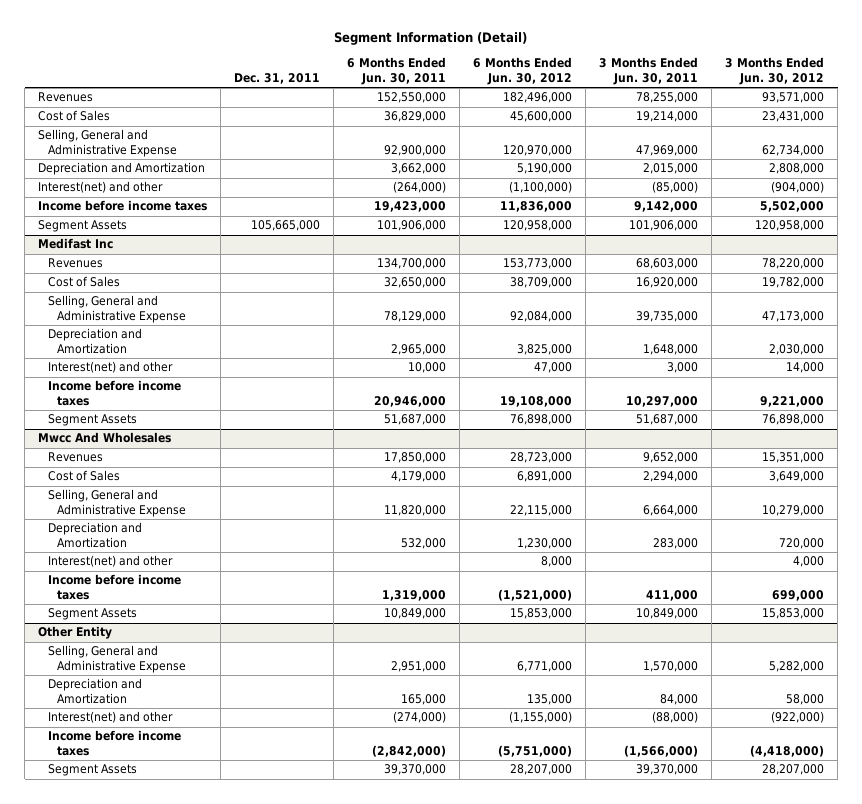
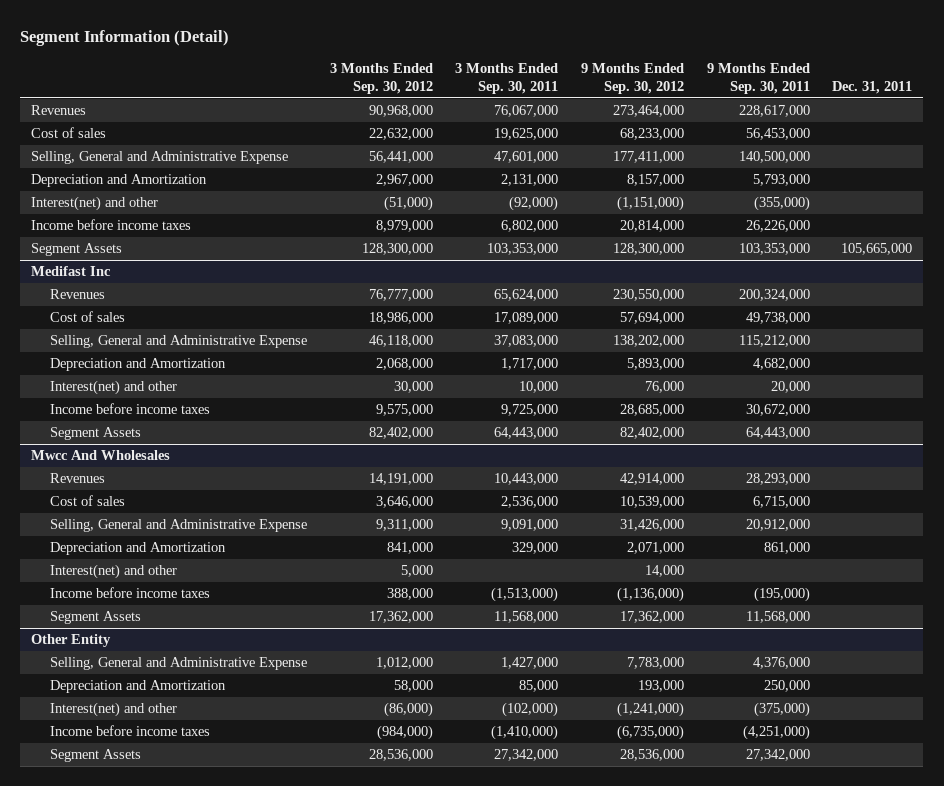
[347,57,447,86] 6 Months Ended Jun. 30, 2011 -> none
[473,57,573,86] 6 Months Ended Jun. 30, 2012 -> none
[599,57,699,86] 3 Months Ended Jun. 30, 2011 -> none
[725,57,825,86] 3 Months Ended Jun. 30, 2012 -> none
none -> [329,62,433,95] 3 Months Ended Sep. 30, 2012
none -> [455,62,559,95] 3 Months Ended Sep. 30, 2011
none -> [580,62,684,95] 9 Months Ended Sep. 30, 2012
none -> [706,62,810,95] 9 Months Ended Sep. 30, 2011
[38,110,111,122] Cost of Sales -> [31,126,107,138] Cost of sales
[47,276,120,288] Cost of Sales -> [50,310,126,322] Cost of sales
[47,470,120,482] Cost of Sales -> [50,494,126,506] Cost of sales

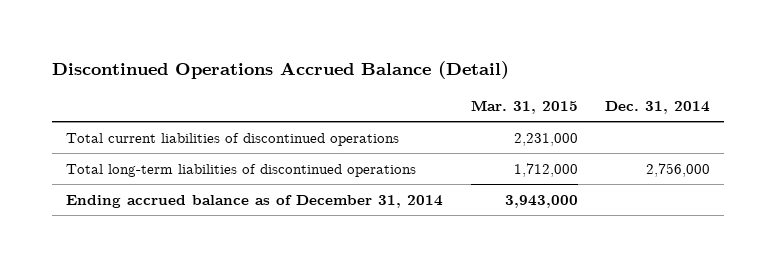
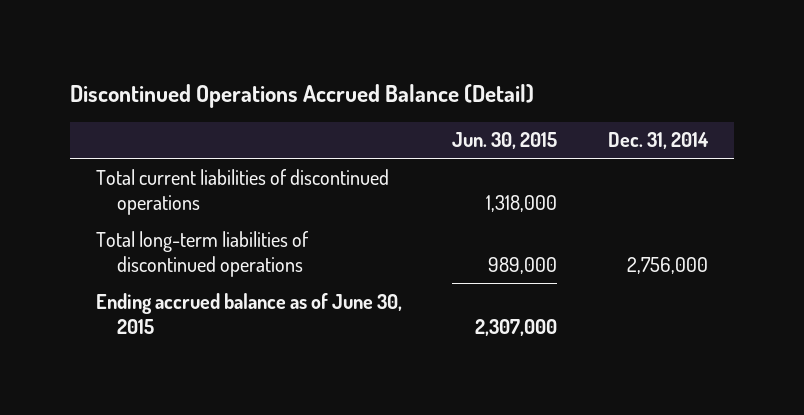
[470,99,578,114] Mar. 31, 2015 -> none
none -> [452,132,558,150] Jun. 30, 2015
[65,194,443,208] Ending accrued balance as of December 31, 2014 -> [95,292,402,334] Ending accrued balance as of June 30, 2015

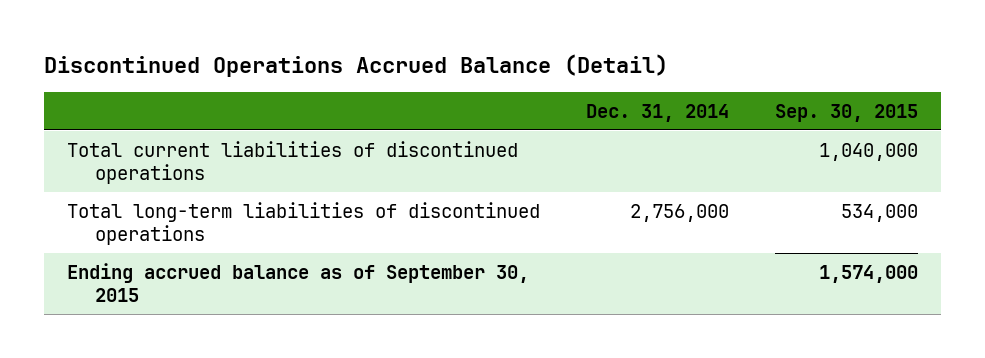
[452,132,558,150] Jun. 30, 2015 -> none
none -> [775,103,919,122] Sep. 30, 2015
[95,292,402,334] Ending accrued balance as of June 30, 2015 -> [67,262,530,302] Ending accrued balance as of September 30, 2015

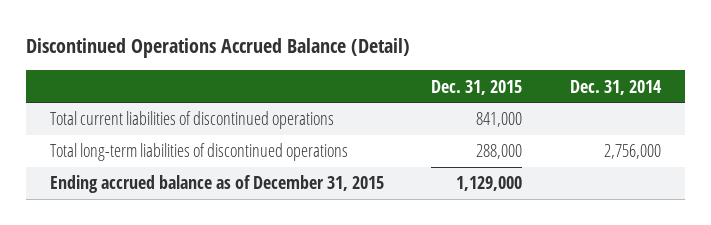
[775,103,919,122] Sep. 30, 2015 -> none
none -> [431,79,523,95] Dec. 31, 2015
[67,262,530,302] Ending accrued balance as of September 30, 2015 -> [49,175,384,194] Ending accrued balance as of December 31, 2015

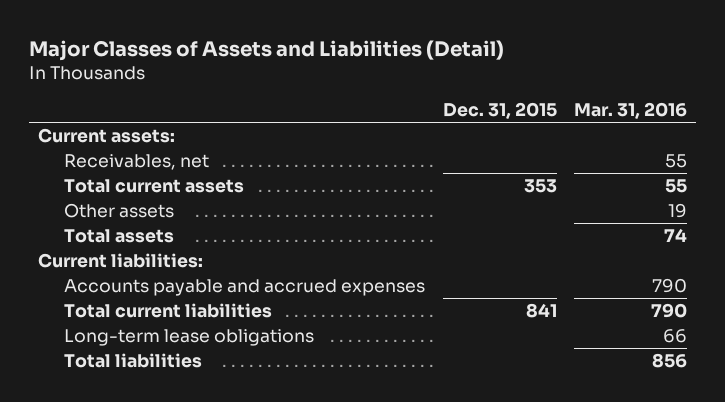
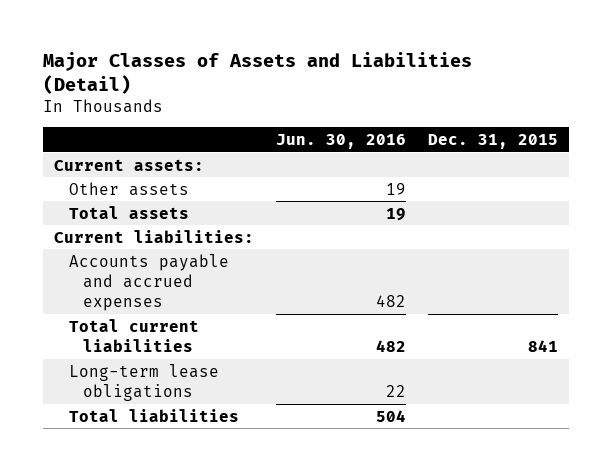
[574,101,688,119] Mar. 31, 2016 -> none
none -> [276,134,407,150] Jun. 30, 2016
[64,154,210,171] Receivables, net -> none
[64,179,245,194] Total current assets -> none

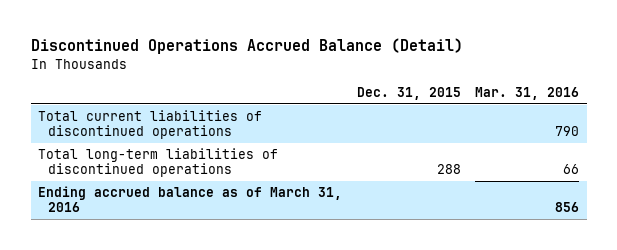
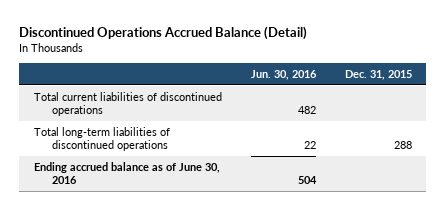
[475,87,580,101] Mar. 31, 2016 -> none
none -> [250,69,317,80] Jun. 30, 2016
[38,185,343,213] Ending accrued balance as of March 31, 2016 -> [33,161,220,185] Ending accrued balance as of June 30, 2016

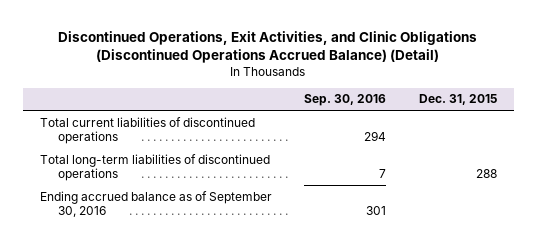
[19,25,308,40] Discontinued Operations Accrued Balance (Detail) -> [58,30,478,63] Discontinued Operations, Exit Activities, and Clinic Obligations (Discontinued Operations Accrued Balance) (Detail)
[250,69,317,80] Jun. 30, 2016 -> none
none -> [304,94,387,107] Sep. 30, 2016
[33,161,220,185] Ending accrued balance as of June 30, 2016 -> [39,190,272,217] Ending accrued balance as of September 30, 2016

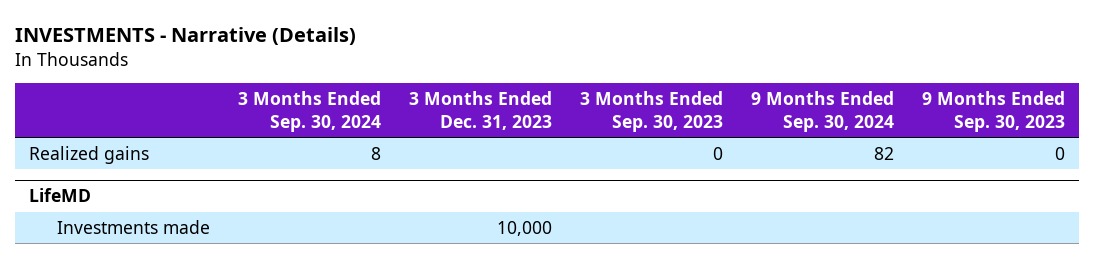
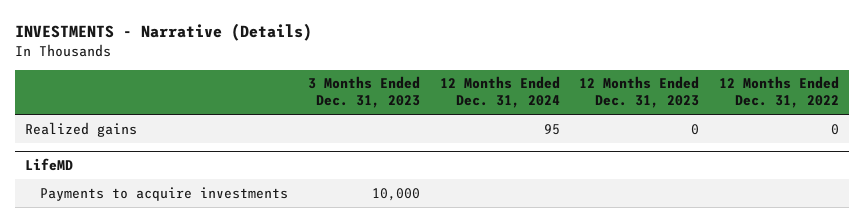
[237,91,381,132] 3 Months Ended Sep. 30, 2024 -> none
[579,91,723,132] 3 Months Ended Sep. 30, 2023 -> none
[750,91,894,132] 9 Months Ended Sep. 30, 2024 -> none
[921,91,1065,132] 9 Months Ended Sep. 30, 2023 -> none
none -> [439,76,560,109] 12 Months Ended Dec. 31, 2024
none -> [579,76,700,109] 12 Months Ended Dec. 31, 2023
none -> [719,76,840,109] 12 Months Ended Dec. 31, 2022
[56,219,210,234] Investments made -> [39,186,288,201] Payments to acquire investments

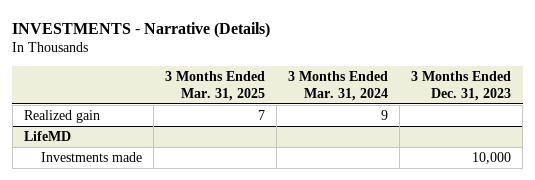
[439,76,560,109] 12 Months Ended Dec. 31, 2024 -> none
[579,76,700,109] 12 Months Ended Dec. 31, 2023 -> none
[719,76,840,109] 12 Months Ended Dec. 31, 2022 -> none
none -> [164,71,265,101] 3 Months Ended Mar. 31, 2025
none -> [287,71,388,101] 3 Months Ended Mar. 31, 2024
[25,121,138,137] Realized gains -> [23,110,100,124] Realized gain
[39,186,288,201] Payments to acquire investments -> [40,152,142,163] Investments made

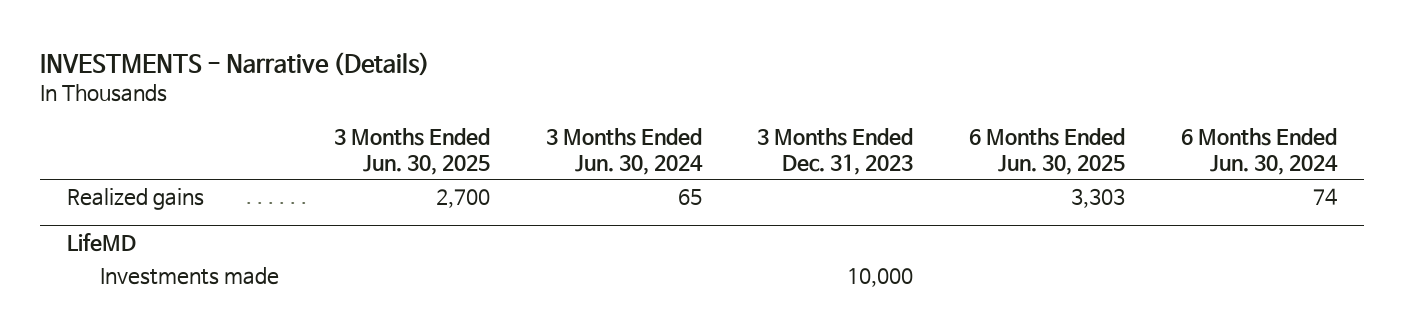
[164,71,265,101] 3 Months Ended Mar. 31, 2025 -> none
[287,71,388,101] 3 Months Ended Mar. 31, 2024 -> none
none -> [334,128,491,176] 3 Months Ended Jun. 30, 2025
none -> [545,128,703,176] 3 Months Ended Jun. 30, 2024
none -> [968,128,1125,176] 6 Months Ended Jun. 30, 2025
none -> [1180,128,1338,176] 6 Months Ended Jun. 30, 2024
[23,110,100,124] Realized gain -> [67,188,205,211] Realized gains

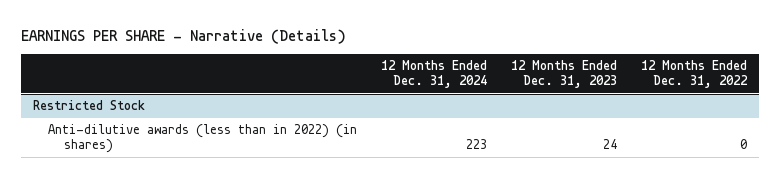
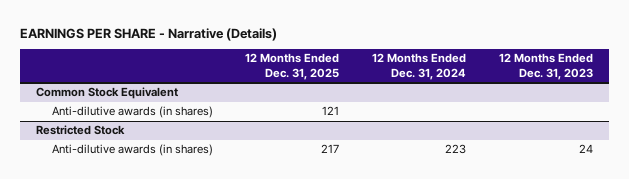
[641,60,749,89] 12 Months Ended Dec. 31, 2022 -> none
none -> [245,53,340,80] 12 Months Ended Dec. 31, 2025
none -> [36,87,179,100] Common Stock Equivalent
none -> [51,106,213,119] Anti-dilutive awards (in shares)
[48,124,358,154] Anti-dilutive awards (less than in 2022) (in shares) -> [51,144,213,157] Anti-dilutive awards (in shares)

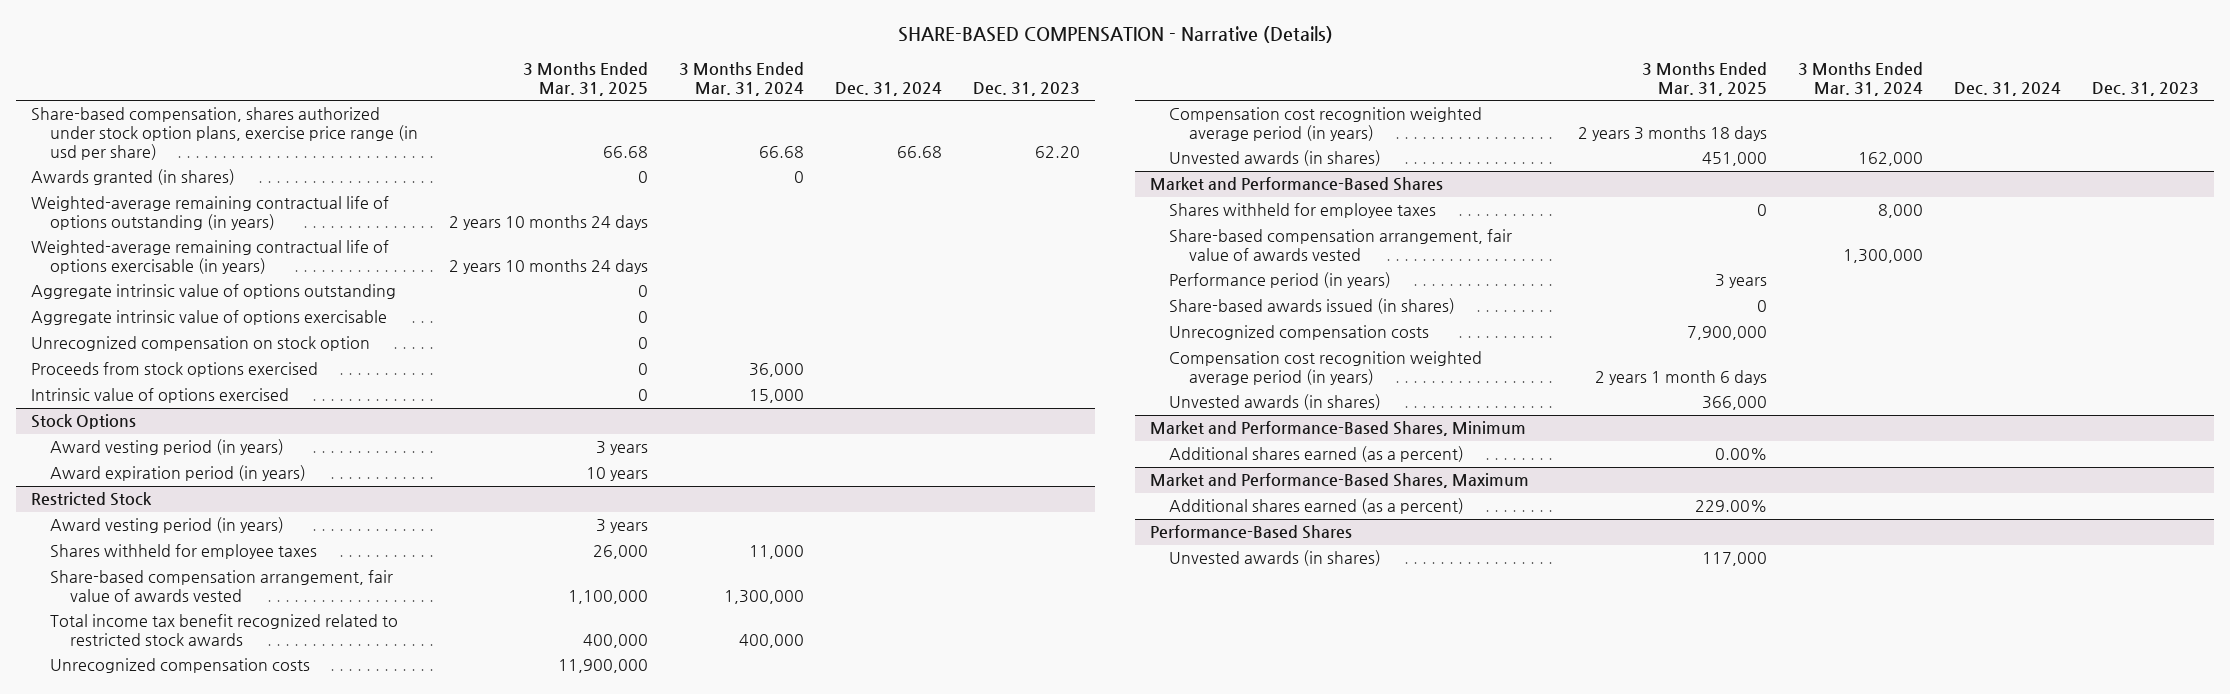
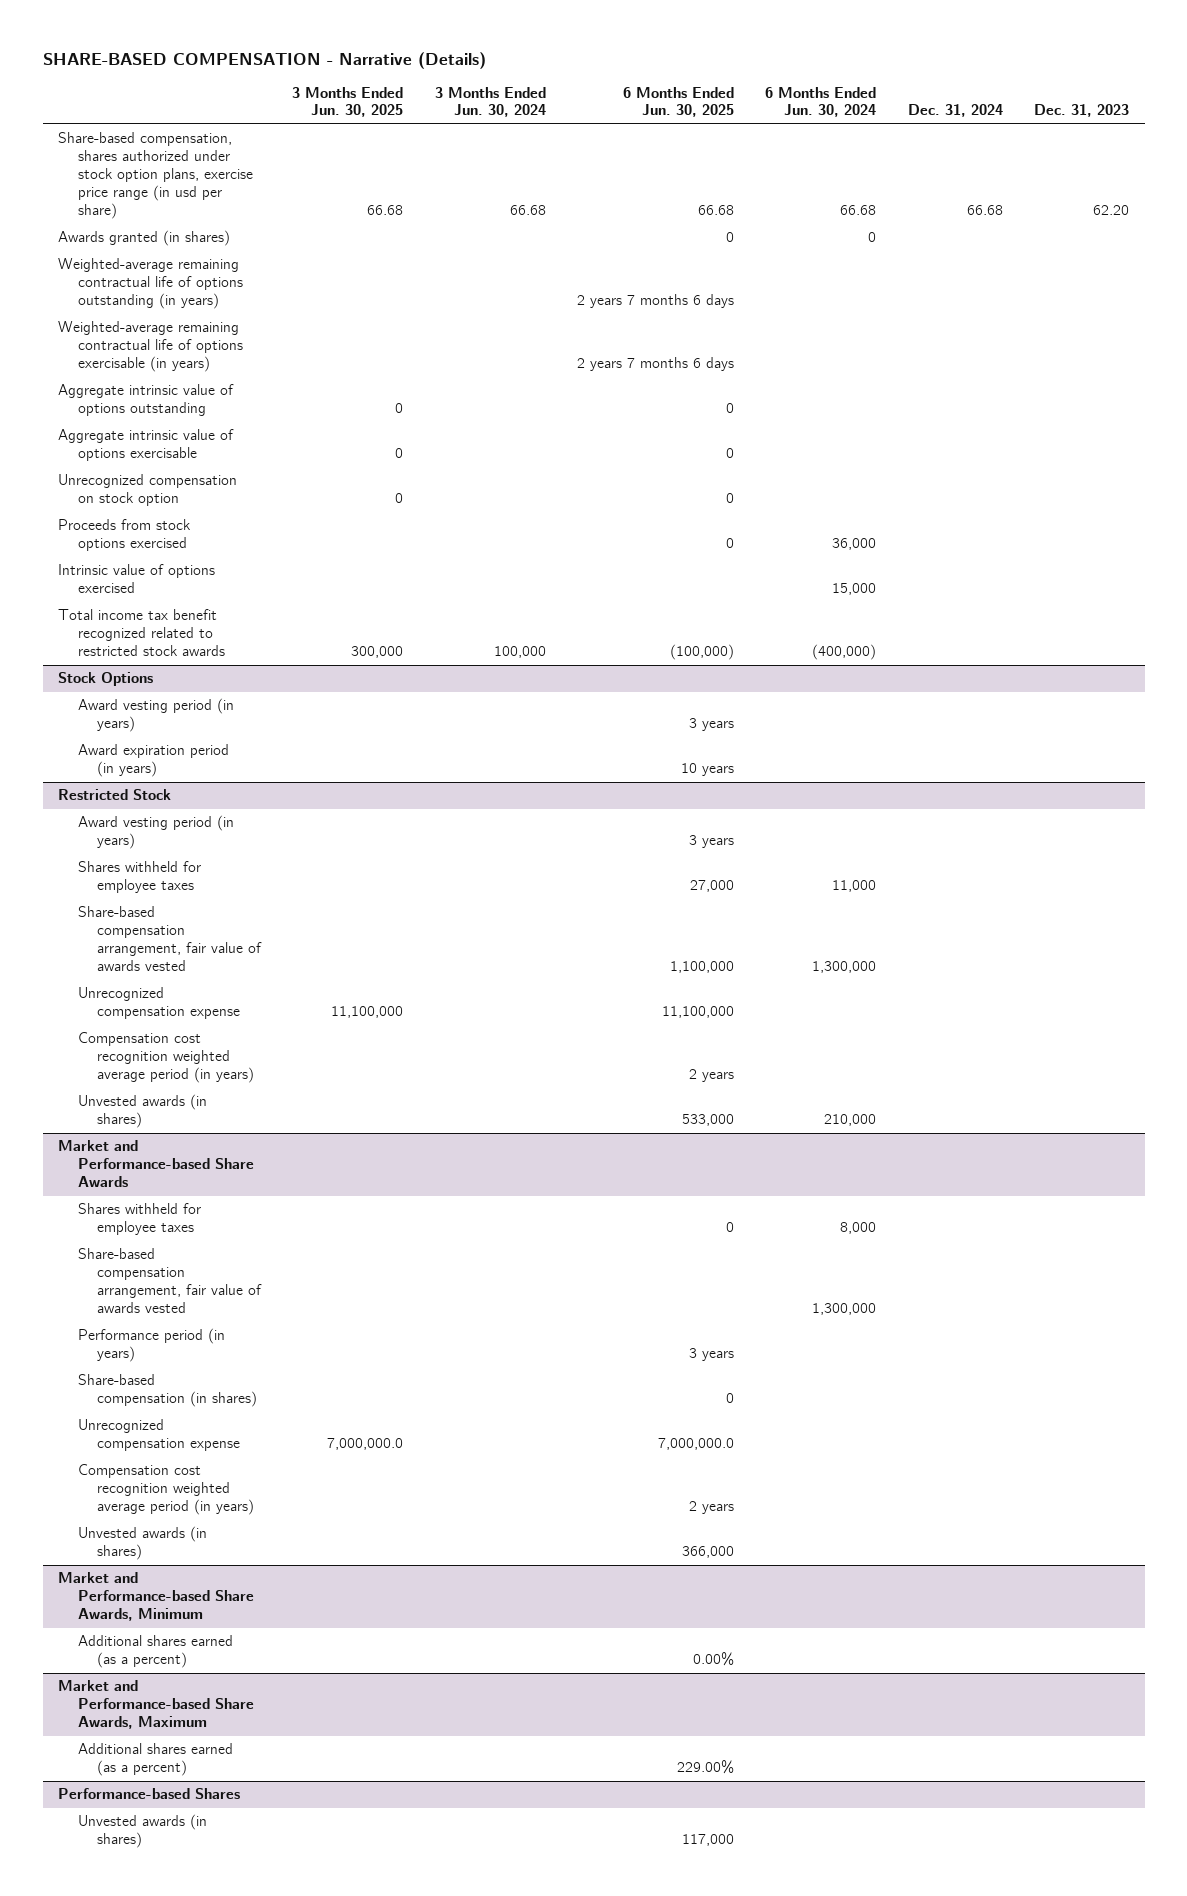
[523,62,649,96] 3 Months Ended Mar. 31, 2025 -> none
[679,62,805,96] 3 Months Ended Mar. 31, 2024 -> none
none -> [292,86,404,118] 3 Months Ended Jun. 30, 2025
none -> [434,86,546,118] 3 Months Ended Jun. 30, 2024
none -> [623,86,735,118] 6 Months Ended Jun. 30, 2025
none -> [765,86,877,118] 6 Months Ended Jun. 30, 2024
none -> [58,609,225,657] Total income tax benefit recognized related to restricted stock awards
[50,614,399,646] Total income tax benefit recognized related to restricted stock awards -> none
[50,658,311,674] Unrecognized compensation costs -> [77,987,241,1020] Unrecognized compensation expense
[1150,177,1444,192] Market and Performance-Based Shares -> [58,1140,254,1188] Market and Performance-based Share Awards
[1169,298,1456,315] Share-based awards issued (in shares) -> [77,1374,258,1408] Share-based compensation (in shares)
[1169,325,1430,341] Unrecognized compensation costs -> [77,1419,241,1452] Unrecognized compensation expense
[1150,421,1527,437] Market and Performance-Based Shares, Minimum -> [58,1572,254,1622] Market and Performance-based Share Awards, Minimum
[1150,473,1530,489] Market and Performance-Based Shares, Maximum -> [58,1680,254,1730] Market and Performance-based Share Awards, Maximum
[1150,525,1353,540] Performance-Based Shares -> [58,1788,241,1800] Performance-based Shares

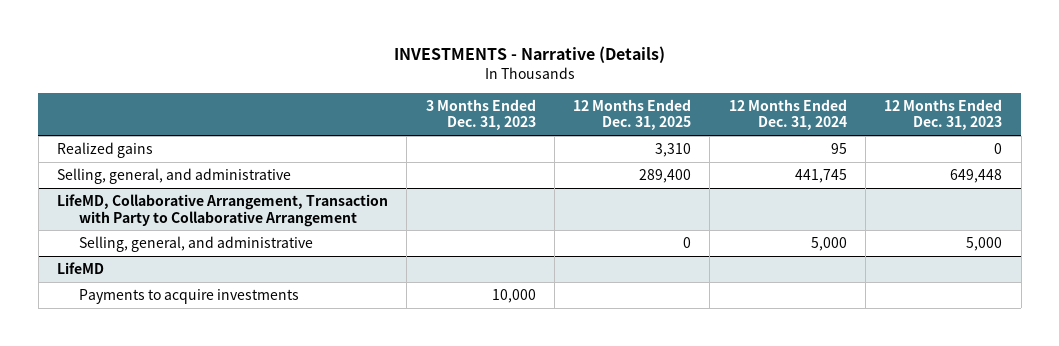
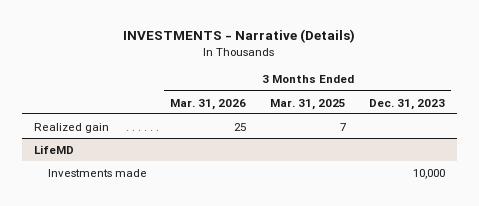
[573,98,692,131] 12 Months Ended Dec. 31, 2025 -> none
[728,98,847,131] 12 Months Ended Dec. 31, 2024 -> none
[884,98,1003,131] 12 Months Ended Dec. 31, 2023 -> none
none -> [170,98,247,110] Mar. 31, 2026
none -> [269,98,346,110] Mar. 31, 2025
[57,167,292,184] Selling, general, and administrative -> none
[57,193,389,227] LifeMD, Collaborative Arrangement, Transaction with Party to Collaborative Arrangement -> none
[79,235,314,252] Selling, general, and administrative -> none
[57,141,154,158] Realized gains -> [33,122,109,133] Realized gain
[79,288,300,304] Payments to acquire investments -> [47,168,147,177] Investments made

